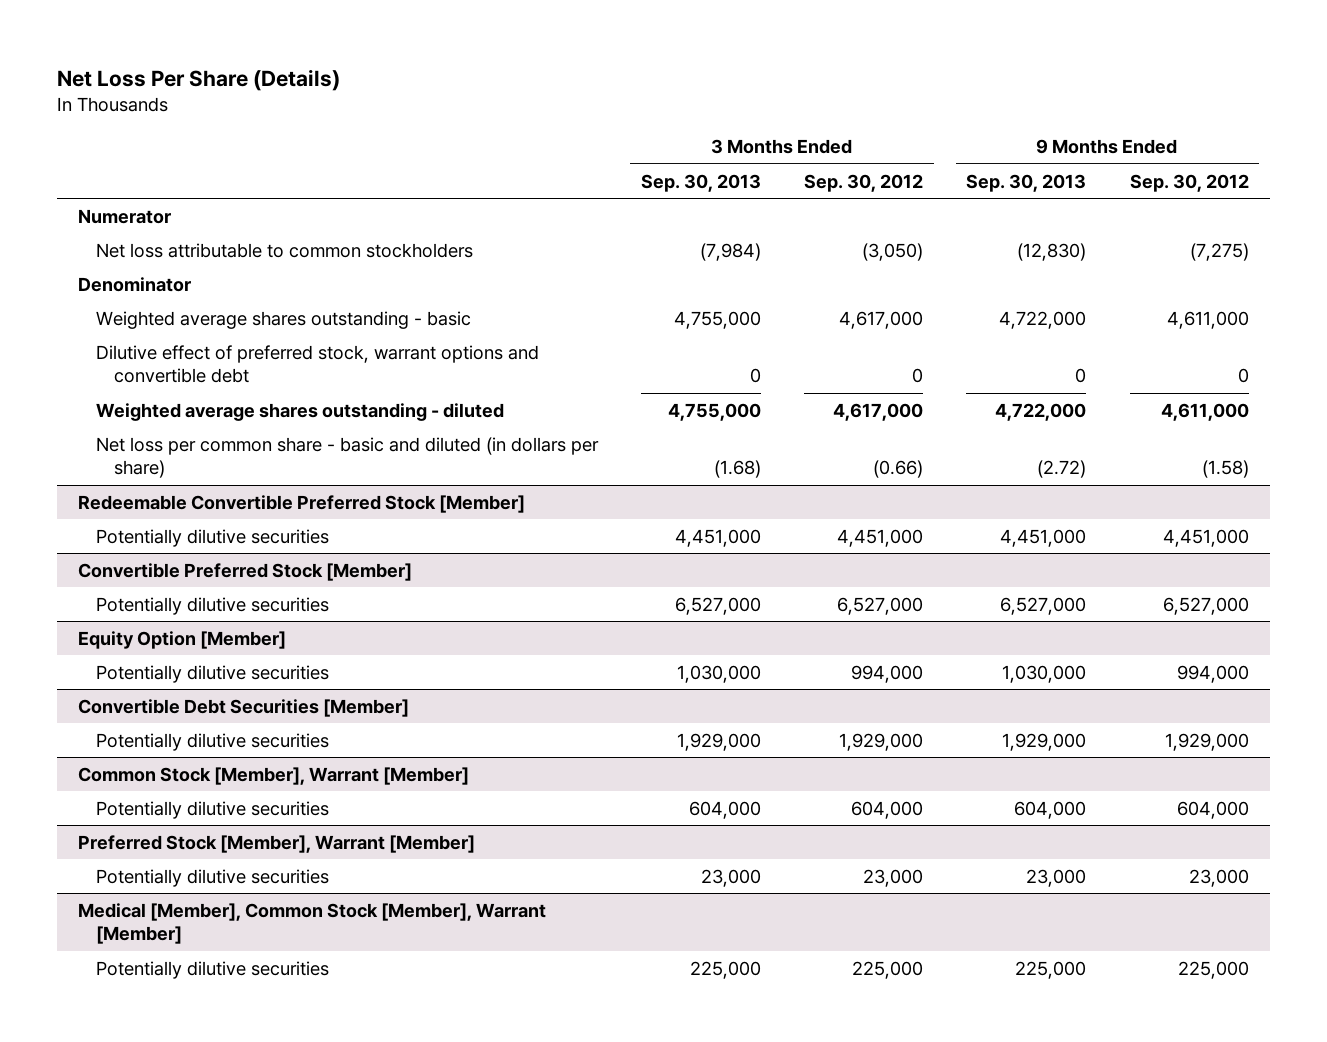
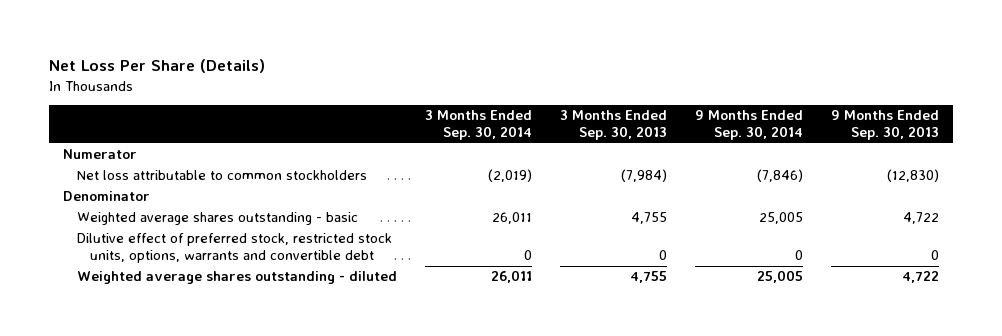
[804,173,924,192] Sep. 30, 2012 -> none
[1129,173,1249,192] Sep. 30, 2012 -> none
none -> [424,110,532,140] 3 Months Ended Sep. 30, 2014
none -> [694,110,803,140] 9 Months Ended Sep. 30, 2014
[96,436,600,479] Net loss per common share - basic and diluted (in dollars per share) -> none
[78,494,526,513] Redeemable Convertible Preferred Stock [Member] -> none
[96,528,330,547] Potentially dilutive securities -> none
[78,562,413,581] Convertible Preferred Stock [Member] -> none
[96,596,330,615] Potentially dilutive securities -> none
[78,630,287,649] Equity Option [Member] -> none
[96,664,330,683] Potentially dilutive securities -> none
[78,698,410,717] Convertible Debt Securities [Member] -> none
[96,732,330,751] Potentially dilutive securities -> none
[78,766,470,785] Common Stock [Member], Warrant [Member] -> none
[96,800,330,819] Potentially dilutive securities -> none
[78,834,476,853] Preferred Stock [Member], Warrant [Member] -> none
[96,868,330,887] Potentially dilutive securities -> none
[78,902,547,945] Medical [Member], Common Stock [Member], Warrant [Member] -> none
[96,960,330,979] Potentially dilutive securities -> none
[674,310,762,329] 4,755,000 -> [630,212,667,225] 4,755
[999,310,1087,329] 4,722,000 -> [902,212,939,225] 4,722
[96,344,540,384] Dilutive effect of preferred stock, warrant options and convertible debt -> [76,233,392,264] Dilutive effect of preferred stock, restricted stock units, options, warrants and convertible debt
[668,402,762,421] 4,755,000 -> [629,271,667,284] 4,755
[995,402,1087,421] 4,722,000 -> [901,271,939,284] 4,722

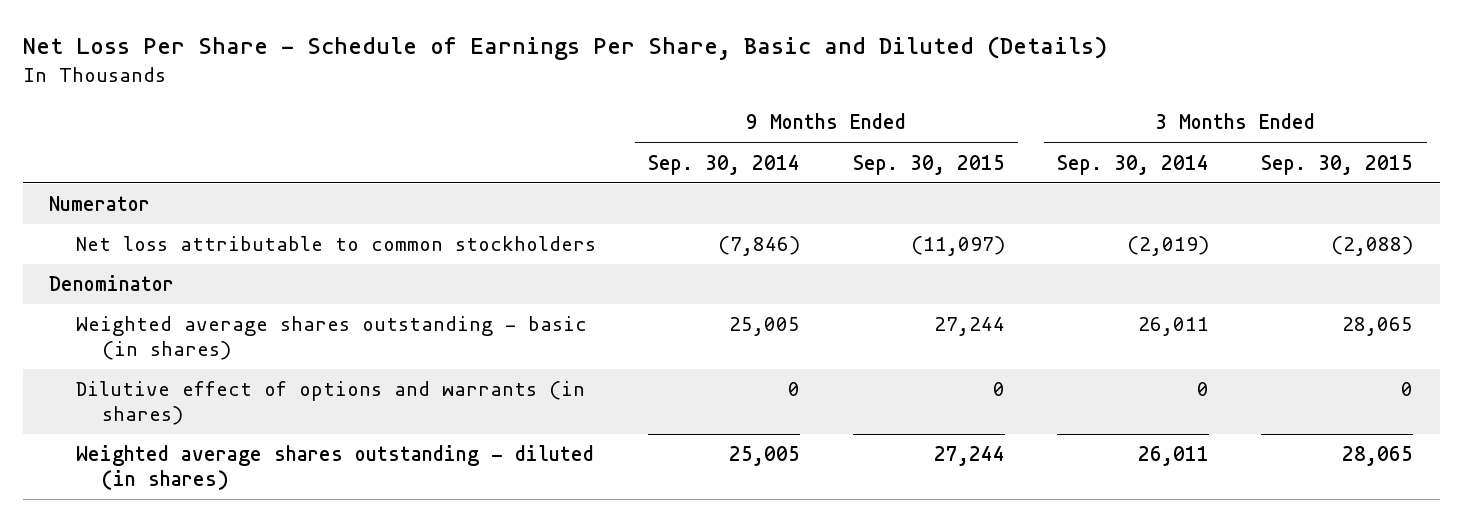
[49,59,266,74] Net Loss Per Share (Details) -> [22,36,1107,61] Net Loss Per Share - Schedule of Earnings Per Share, Basic and Diluted (Details)
[559,110,667,140] 3 Months Ended Sep. 30, 2013 -> none
[830,110,939,140] 9 Months Ended Sep. 30, 2013 -> none
none -> [852,154,1005,175] Sep. 30, 2015
none -> [1261,154,1414,175] Sep. 30, 2015
[76,212,358,226] Weighted average shares outstanding - basic -> [75,316,587,360] Weighted average shares outstanding - basic (in shares)
[76,233,392,264] Dilutive effect of preferred stock, restricted stock units, options, warrants and convertible debt -> [75,381,585,425] Dilutive effect of options and warrants (in shares)
[76,271,397,285] Weighted average shares outstanding - diluted -> [75,445,594,490] Weighted average shares outstanding - diluted (in shares)

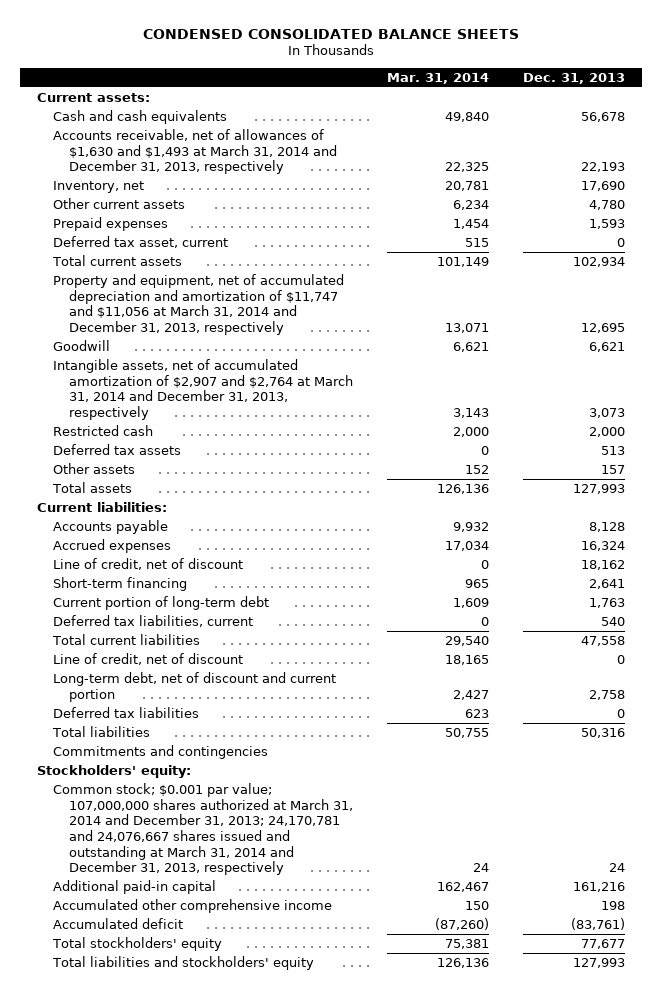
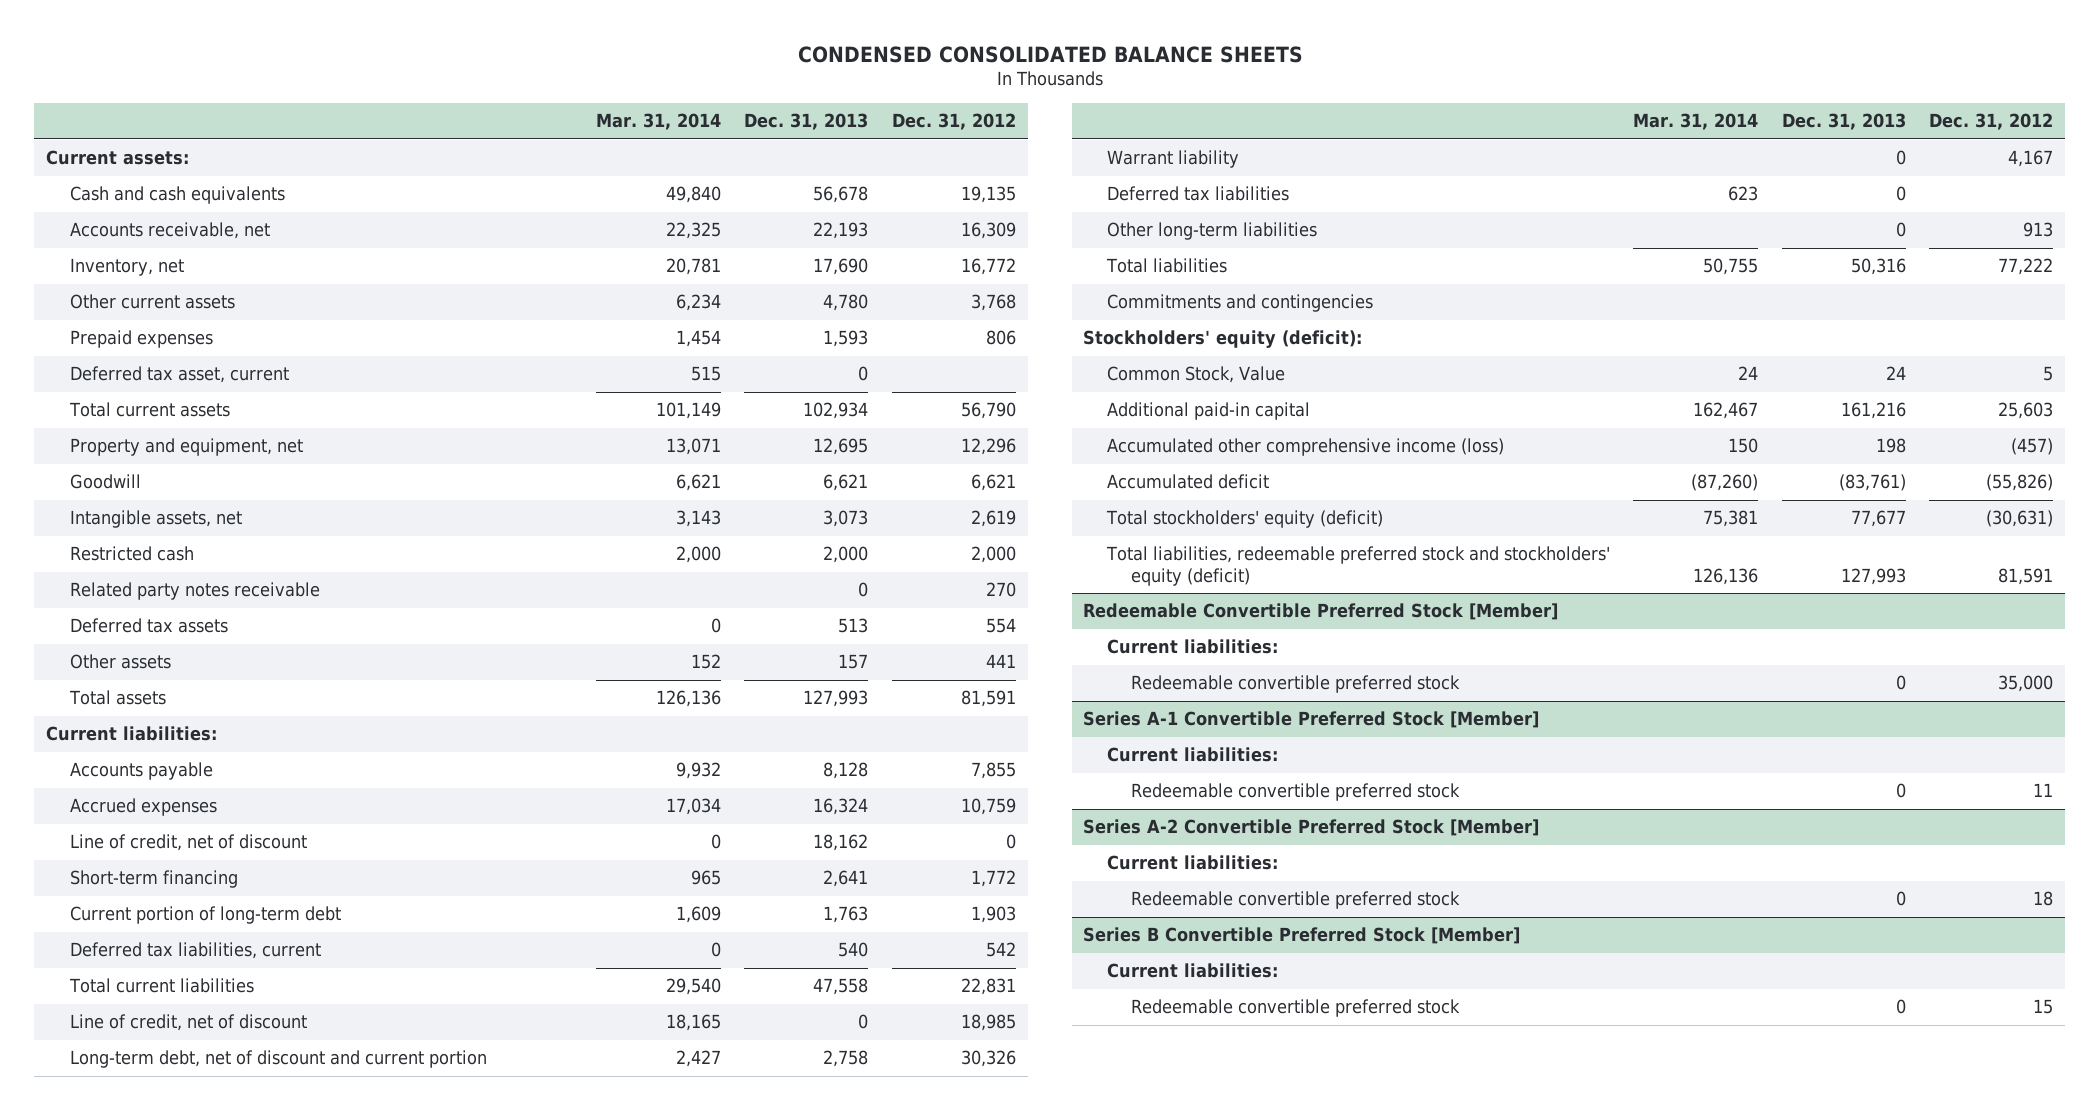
none -> [891,113,1016,131] Dec. 31, 2012
[52,129,337,175] Accounts receivable, net of allowances of $1,630 and $1,493 at March 31, 2014 and December 31, 2013, respectively -> [69,222,270,240] Accounts receivable, net
[52,274,344,335] Property and equipment, net of accumulated depreciation and amortization of $11,747 and $11,056 at March 31, 2014 and December 31, 2013, respectively -> [69,438,303,457] Property and equipment, net
[52,359,353,420] Intangible assets, net of accumulated amortization of $2,907 and $2,764 at March 31, 2014 and December 31, 2013, respectively -> [69,510,242,529] Intangible assets, net
none -> [69,582,320,601] Related party notes receivable
none -> [1107,150,1240,169] Warrant liability
none -> [1107,222,1318,241] Other long-term liabilities
[36,765,191,779] Stockholders' equity: -> [1083,330,1363,349] Stockholders' equity (deficit):
[52,783,353,876] Common stock; $0.001 par value; 107,000,000 shares authorized at March 31, 2014 and December 31, 2013; 24,170,781 and 24,076,667 shares issued and outstanding at March 31, 2014 and December 31, 2013, respectively -> [1107,366,1286,384] Common Stock, Value
[52,899,332,914] Accumulated other comprehensive income -> [1107,438,1505,457] Accumulated other comprehensive income (loss)
[51,937,222,952] Total stockholders' equity -> [1106,510,1384,529] Total stockholders' equity (deficit)
[51,956,314,971] Total liabilities and stockholders' equity -> [1106,546,1611,587] Total liabilities, redeemable preferred stock and stockholders' equity (deficit)
none -> [1083,603,1559,621] Redeemable Convertible Preferred Stock [Member]
none -> [1107,639,1279,655] Current liabilities:
none -> [1130,675,1460,694] Redeemable convertible preferred stock
none -> [1083,711,1540,729] Series A-1 Convertible Preferred Stock [Member]
none -> [1107,747,1279,763] Current liabilities:
none -> [1130,783,1460,802] Redeemable convertible preferred stock
none -> [1083,819,1540,837] Series A-2 Convertible Preferred Stock [Member]
none -> [1107,855,1279,871] Current liabilities:
none -> [1130,891,1460,910] Redeemable convertible preferred stock
none -> [1083,927,1521,945] Series B Convertible Preferred Stock [Member]
none -> [1107,963,1279,979] Current liabilities:
none -> [1130,999,1460,1018] Redeemable convertible preferred stock

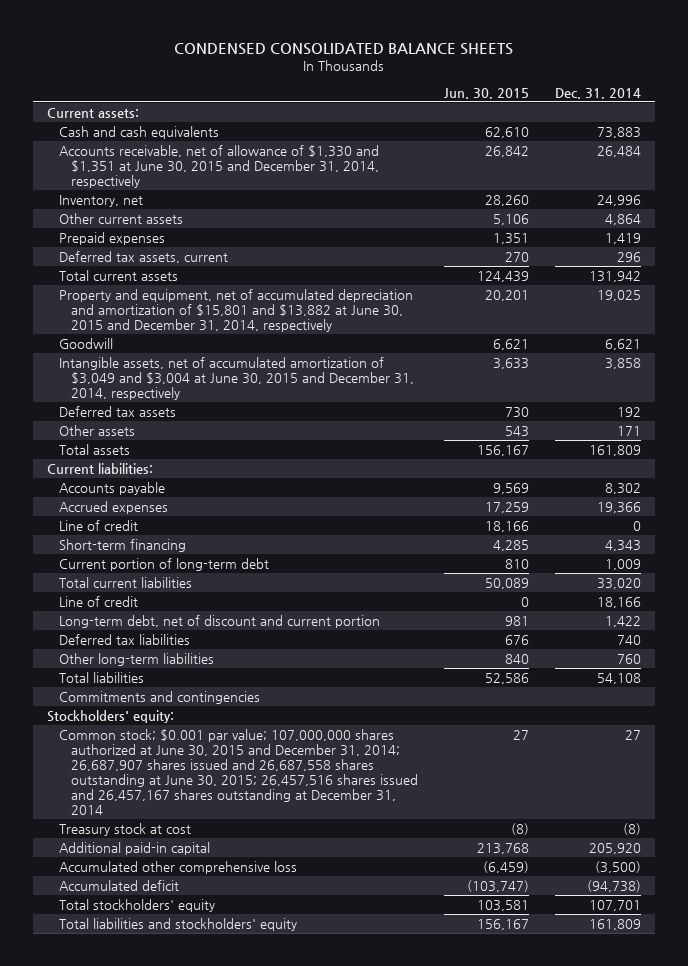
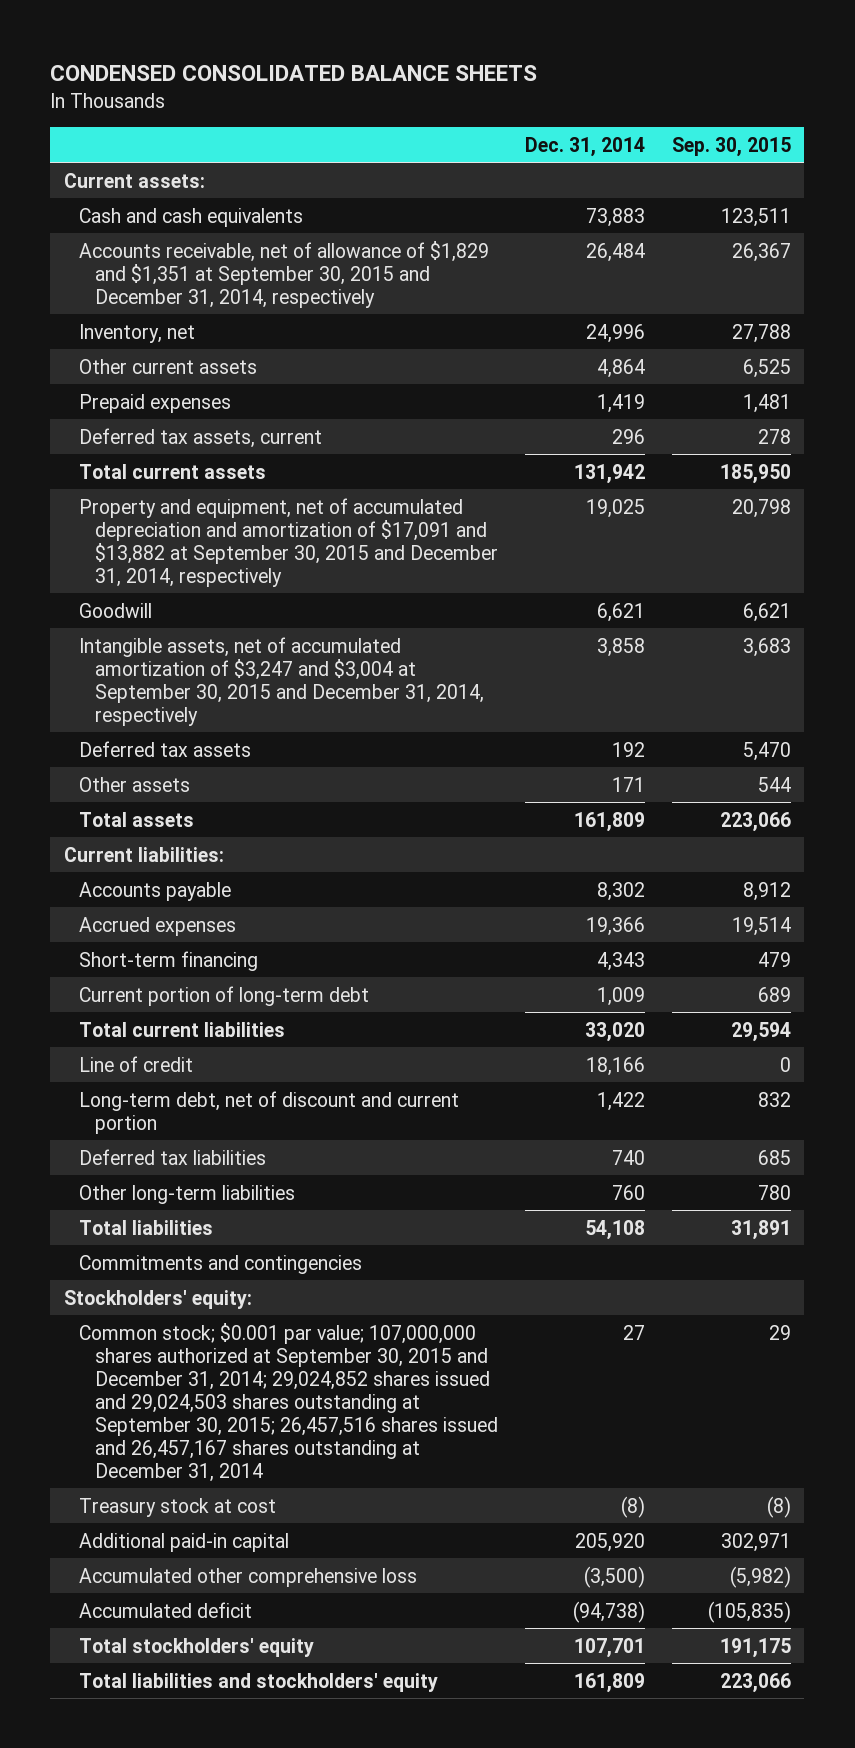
[443,87,529,99] Jun. 30, 2015 -> none
none -> [671,136,791,157] Sep. 30, 2015
[58,144,379,188] Accounts receivable, net of allowance of $1,330 and $1,351 at June 30, 2015 and December 31, 2014, respectively -> [79,240,490,308] Accounts receivable, net of allowance of $1,829 and $1,351 at September 30, 2015 and December 31, 2014, respectively
[58,288,413,332] Property and equipment, net of accumulated depreciation and amortization of $15,801 and $13,882 at June 30, 2015 and December 31, 2014, respectively -> [79,497,499,587] Property and equipment, net of accumulated depreciation and amortization of $17,091 and $13,882 at September 30, 2015 and December 31, 2014, respectively
[58,356,414,400] Intangible assets, net of accumulated amortization of $3,049 and $3,004 at June 30, 2015 and December 31, 2014, respectively -> [79,636,485,726] Intangible assets, net of accumulated amortization of $3,247 and $3,004 at September 30, 2015 and December 31, 2014, respectively
[58,519,138,531] Line of credit -> none
[58,728,418,815] Common stock; $0.001 par value; 107,000,000 shares authorized at June 30, 2015 and December 31, 2014; 26,687,907 shares issued and 26,687,558 shares outstanding at June 30, 2015; 26,457,516 shares issued and 26,457,167 shares outstanding at December 31, 2014 -> [79,1322,499,1482] Common stock; $0.001 par value; 107,000,000 shares authorized at September 30, 2015 and December 31, 2014; 29,024,852 shares issued and 29,024,503 shares outstanding at September 30, 2015; 26,457,516 shares issued and 26,457,167 shares outstanding at December 31, 2014

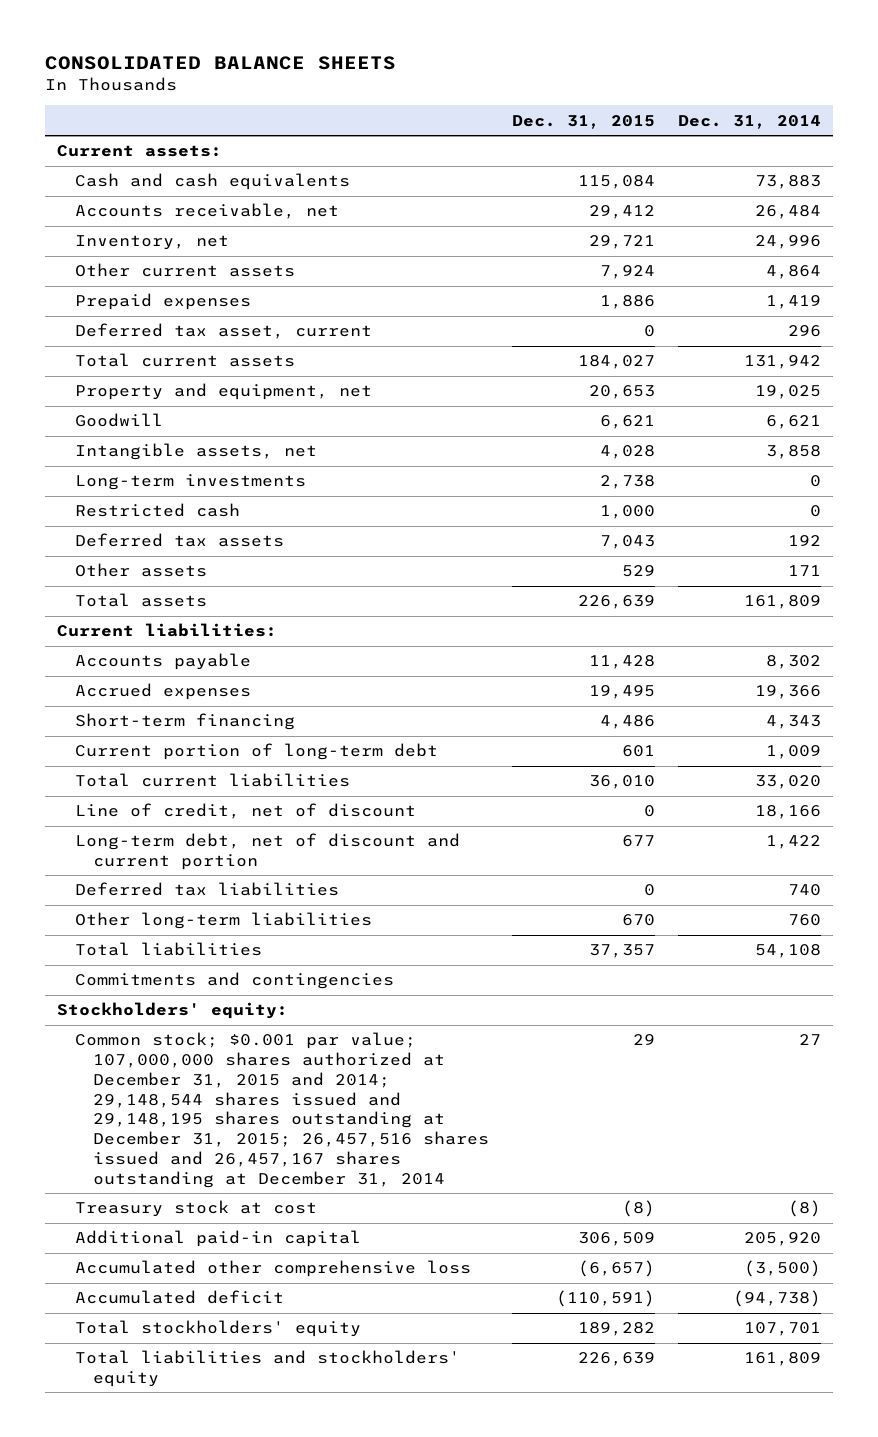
[50,64,538,81] CONDENSED CONSOLIDATED BALANCE SHEETS -> [45,56,397,71] CONSOLIDATED BALANCE SHEETS
[671,136,791,157] Sep. 30, 2015 -> none
none -> [512,114,656,129] Dec. 31, 2015
[79,240,490,308] Accounts receivable, net of allowance of $1,829 and $1,351 at September 30, 2015 and December 31, 2014, respectively -> [74,203,339,220] Accounts receivable, net
[79,427,323,448] Deferred tax assets, current -> [74,323,372,340] Deferred tax asset, current
[79,497,499,587] Property and equipment, net of accumulated depreciation and amortization of $17,091 and $13,882 at September 30, 2015 and December 31, 2014, respectively -> [74,383,372,401] Property and equipment, net
[79,636,485,726] Intangible assets, net of accumulated amortization of $3,247 and $3,004 at September 30, 2015 and December 31, 2014, respectively -> [74,443,317,461] Intangible assets, net
none -> [74,474,306,491] Long-term investments
none -> [74,503,240,518] Restricted cash
[79,1055,194,1072] Line of credit -> [74,803,416,820] Line of credit, net of discount
[79,1322,499,1482] Common stock; $0.001 par value; 107,000,000 shares authorized at September 30, 2015 and December 31, 2014; 29,024,852 shares issued and 29,024,503 shares outstanding at September 30, 2015; 26,457,516 shares issued and 26,457,167 shares outstanding at December 31, 2014 -> [74,1032,490,1188] Common stock; $0.001 par value; 107,000,000 shares authorized at December 31, 2015 and 2014; 29,148,544 shares issued and 29,148,195 shares outstanding at December 31, 2015; 26,457,516 shares issued and 26,457,167 shares outstanding at December 31, 2014

